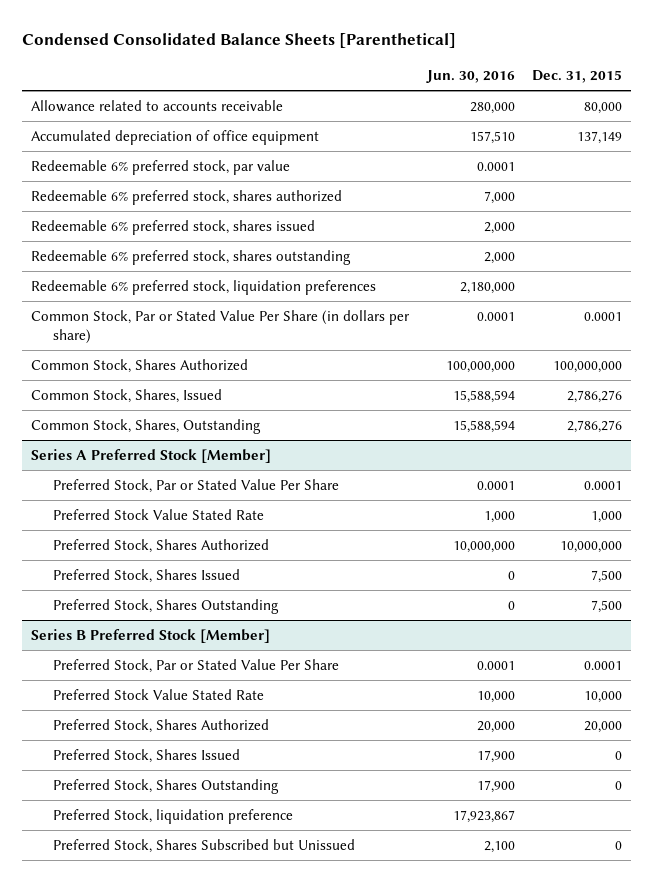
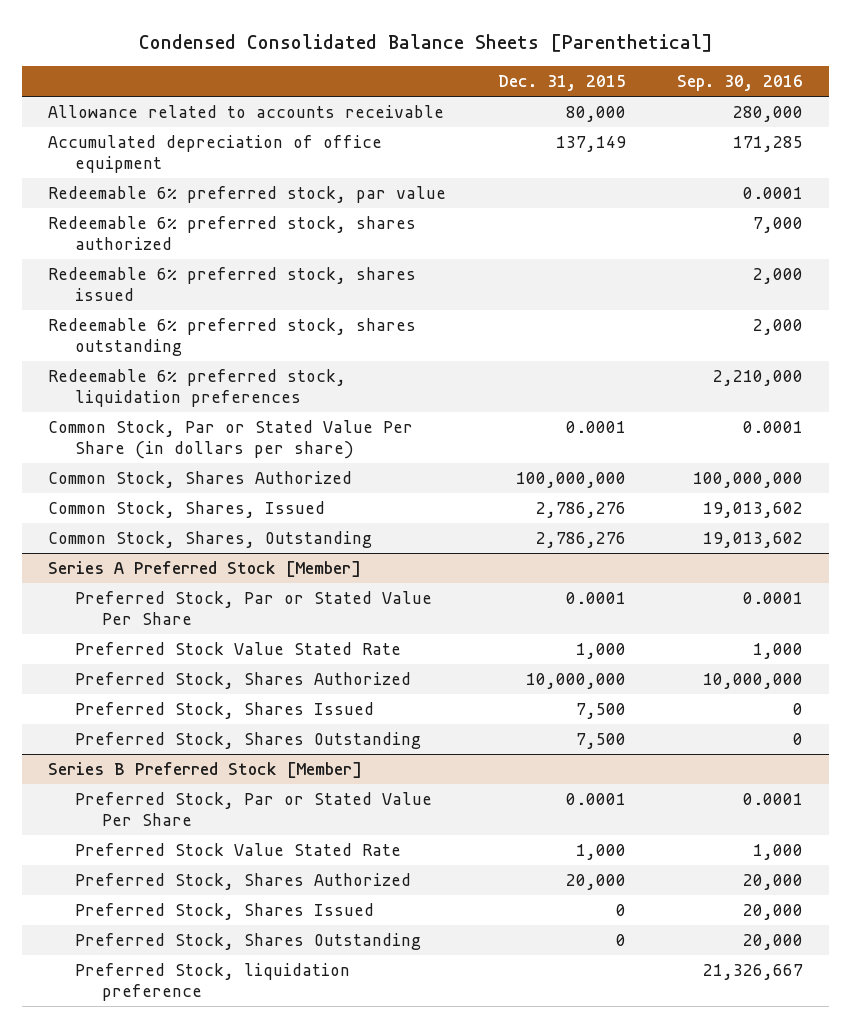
[425,69,515,83] Jun. 30, 2016 -> none
none -> [677,75,804,92] Sep. 30, 2016
[584,690,623,703] 10,000 -> [575,843,626,860] 1,000
[52,838,355,853] Preferred Stock, Shares Subscribed but Unissued -> none

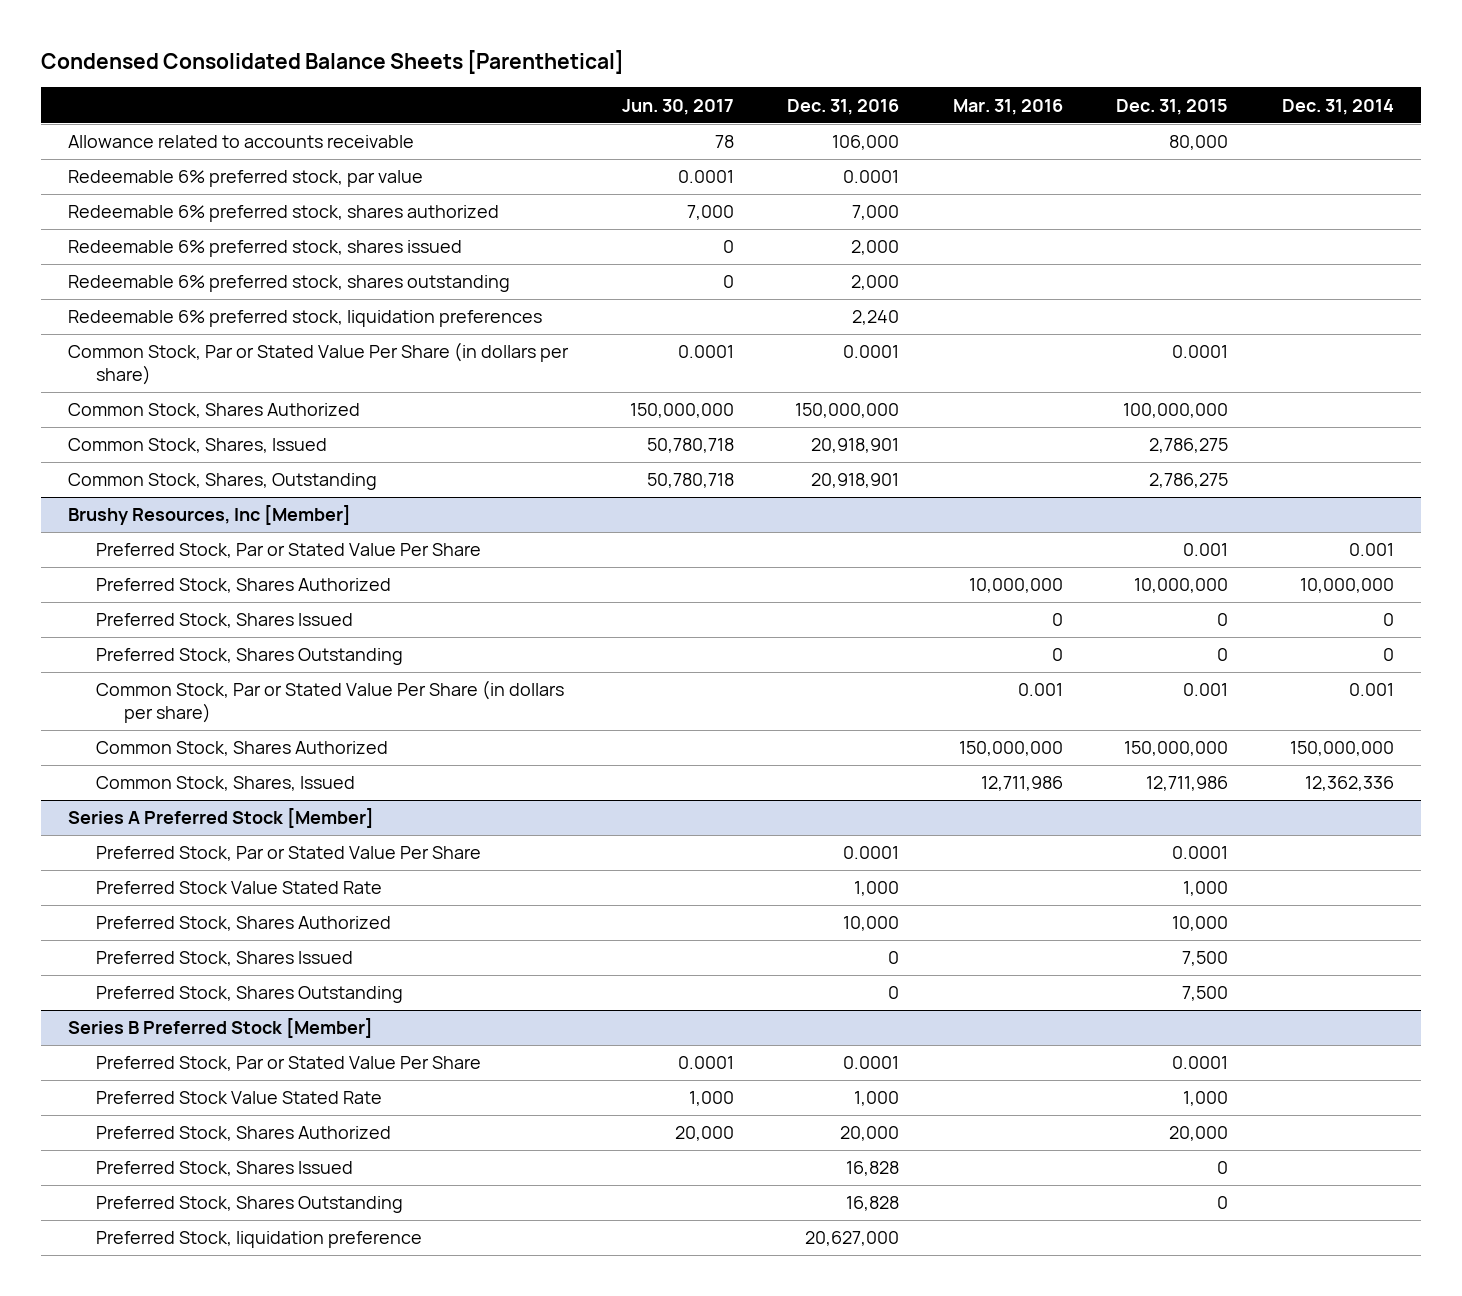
[677,75,804,92] Sep. 30, 2016 -> none
none -> [621,98,734,115] Jun. 30, 2017
none -> [787,98,900,115] Dec. 31, 2016
none -> [952,98,1063,115] Mar. 31, 2016
none -> [1281,98,1394,115] Dec. 31, 2014
[47,134,382,174] Accumulated depreciation of office equipment -> none
[535,501,626,518] 2,786,276 -> [1149,438,1229,454] 2,786,275
[535,531,626,548] 2,786,276 -> [1149,473,1229,489] 2,786,275
none -> [67,505,351,526] Brushy Resources, Inc [Member]
none -> [95,543,481,559] Preferred Stock, Par or Stated Value Per Share
none -> [95,578,391,594] Preferred Stock, Shares Authorized
none -> [95,613,353,629] Preferred Stock, Shares Issued
none -> [95,648,403,666] Preferred Stock, Shares Outstanding
none -> [95,680,564,723] Common Stock, Par or Stated Value Per Share (in dollars per share)
none -> [95,741,388,757] Common Stock, Shares Authorized
none -> [95,776,355,792] Common Stock, Shares, Issued
[525,672,626,689] 10,000,000 -> [1172,916,1229,932] 10,000

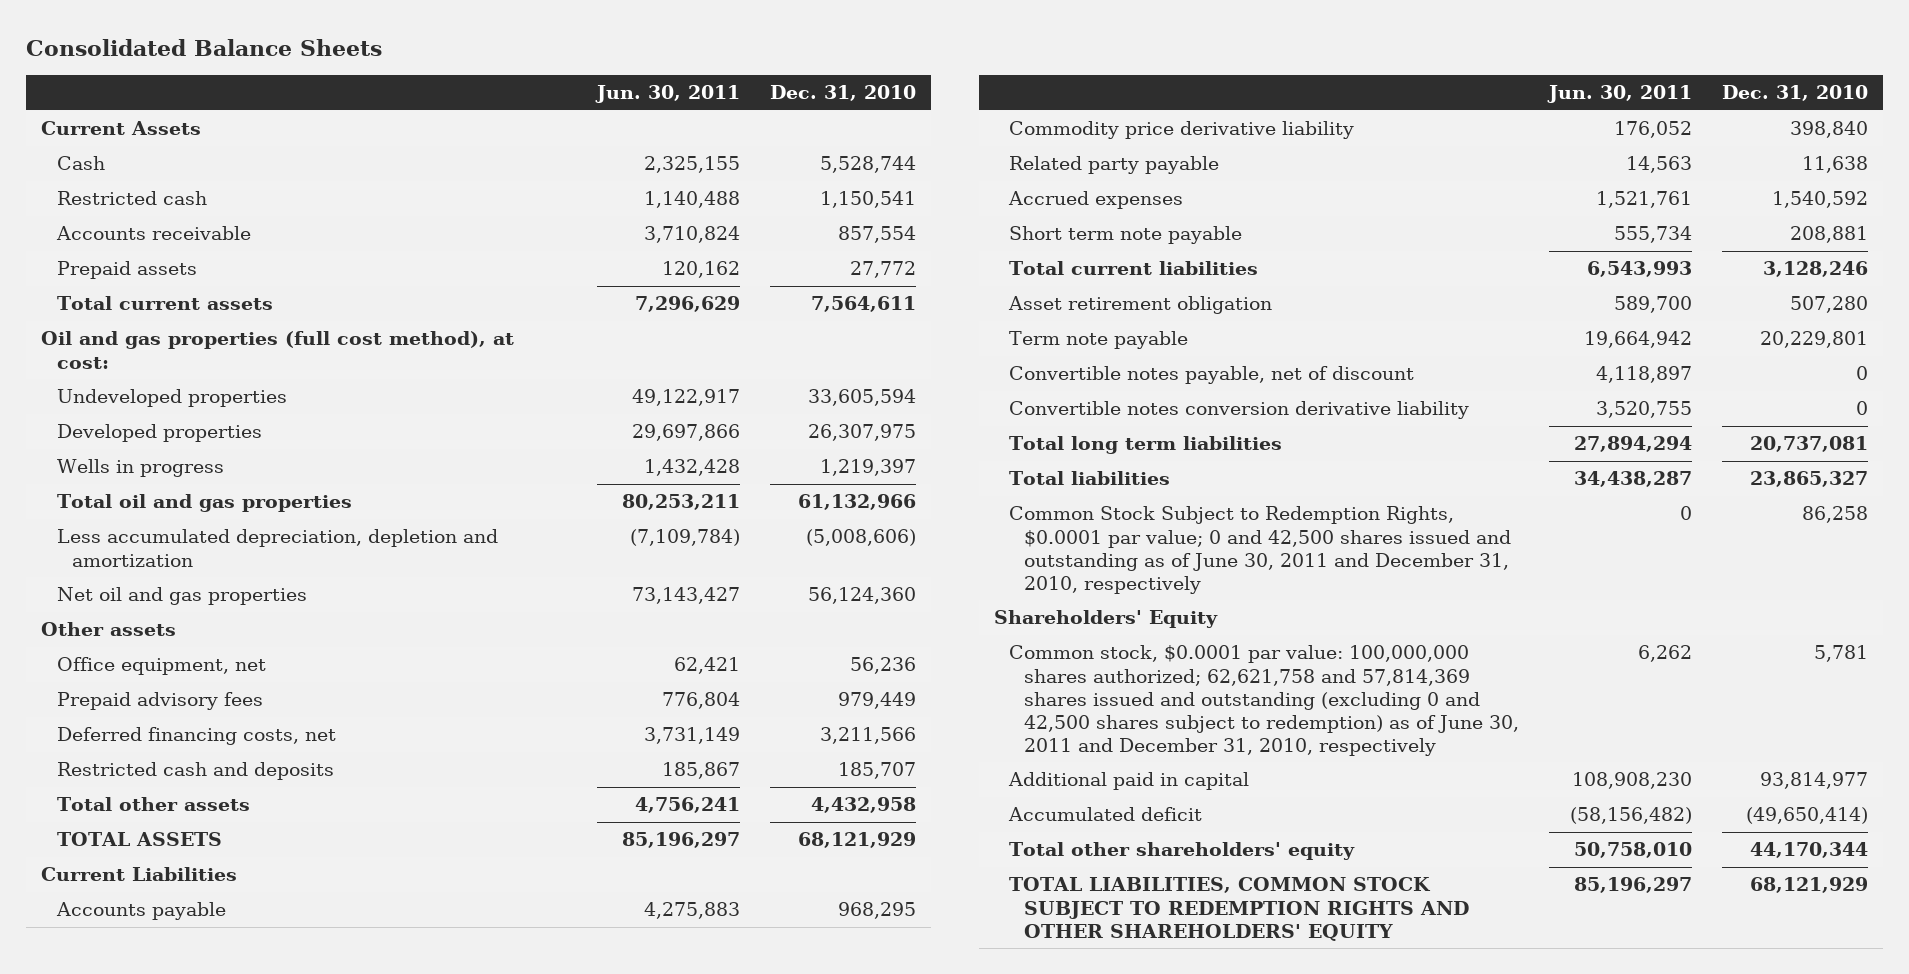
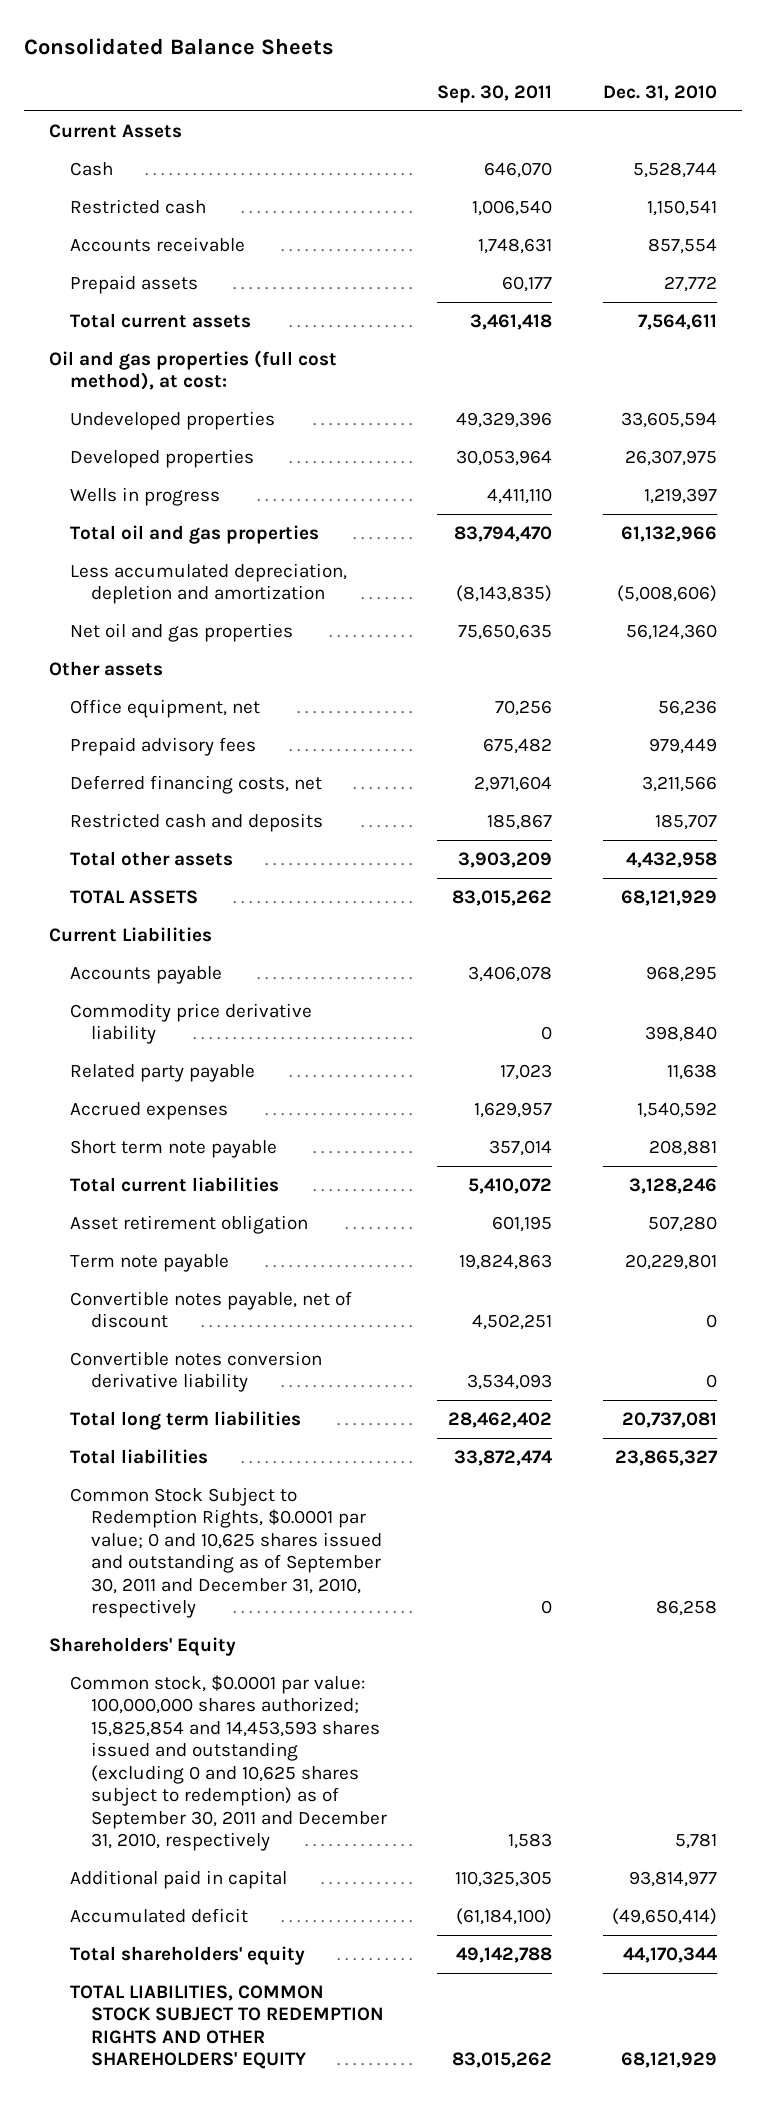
[594,85,740,104] Jun. 30, 2011 -> none
none -> [437,84,553,103] Sep. 30, 2011
[1009,506,1512,594] Common Stock Subject to Redemption Rights, $0.0001 par value; 0 and 42,500 shares issued and outstanding as of June 30, 2011 and December 31, 2010, respectively -> [70,1486,383,1619] Common Stock Subject to Redemption Rights, $0.0001 par value; 0 and 10,625 shares issued and outstanding as of September 30, 2011 and December 31, 2010, respectively
[1009,645,1520,757] Common stock, $0.0001 par value: 100,000,000 shares authorized; 62,621,758 and 57,814,369 shares issued and outstanding (excluding 0 and 42,500 shares subject to redemption) as of June 30, 2011 and December 31, 2010, respectively -> [70,1674,388,1852] Common stock, $0.0001 par value: 100,000,000 shares authorized; 15,825,854 and 14,453,593 shares issued and outstanding (excluding 0 and 10,625 shares subject to redemption) as of September 30, 2011 and December 31, 2010, respectively
[1009,842,1356,861] Total other shareholders' equity -> [70,1945,306,1965] Total shareholders' equity

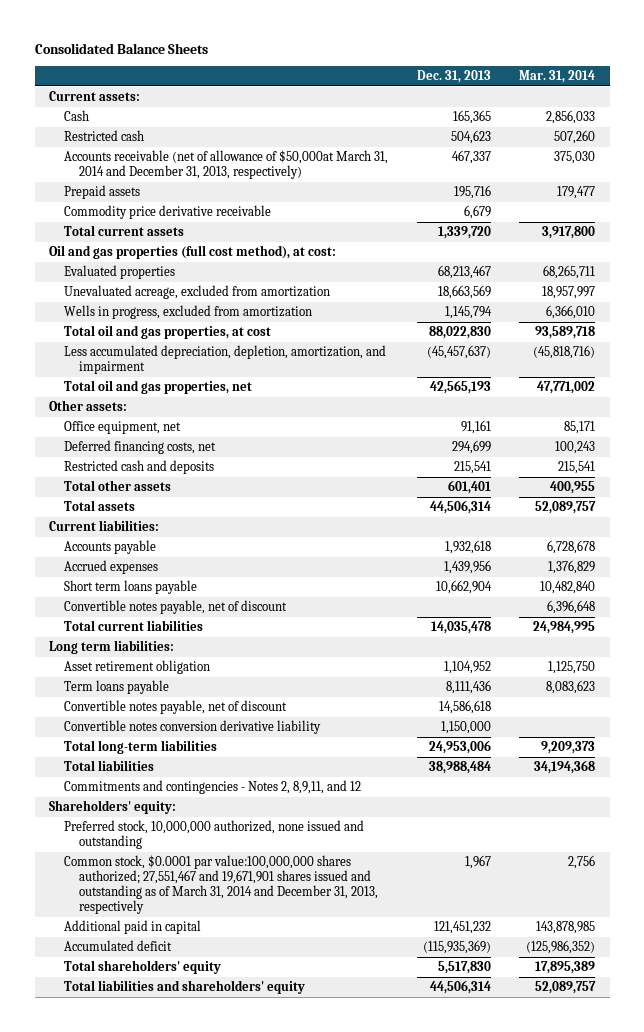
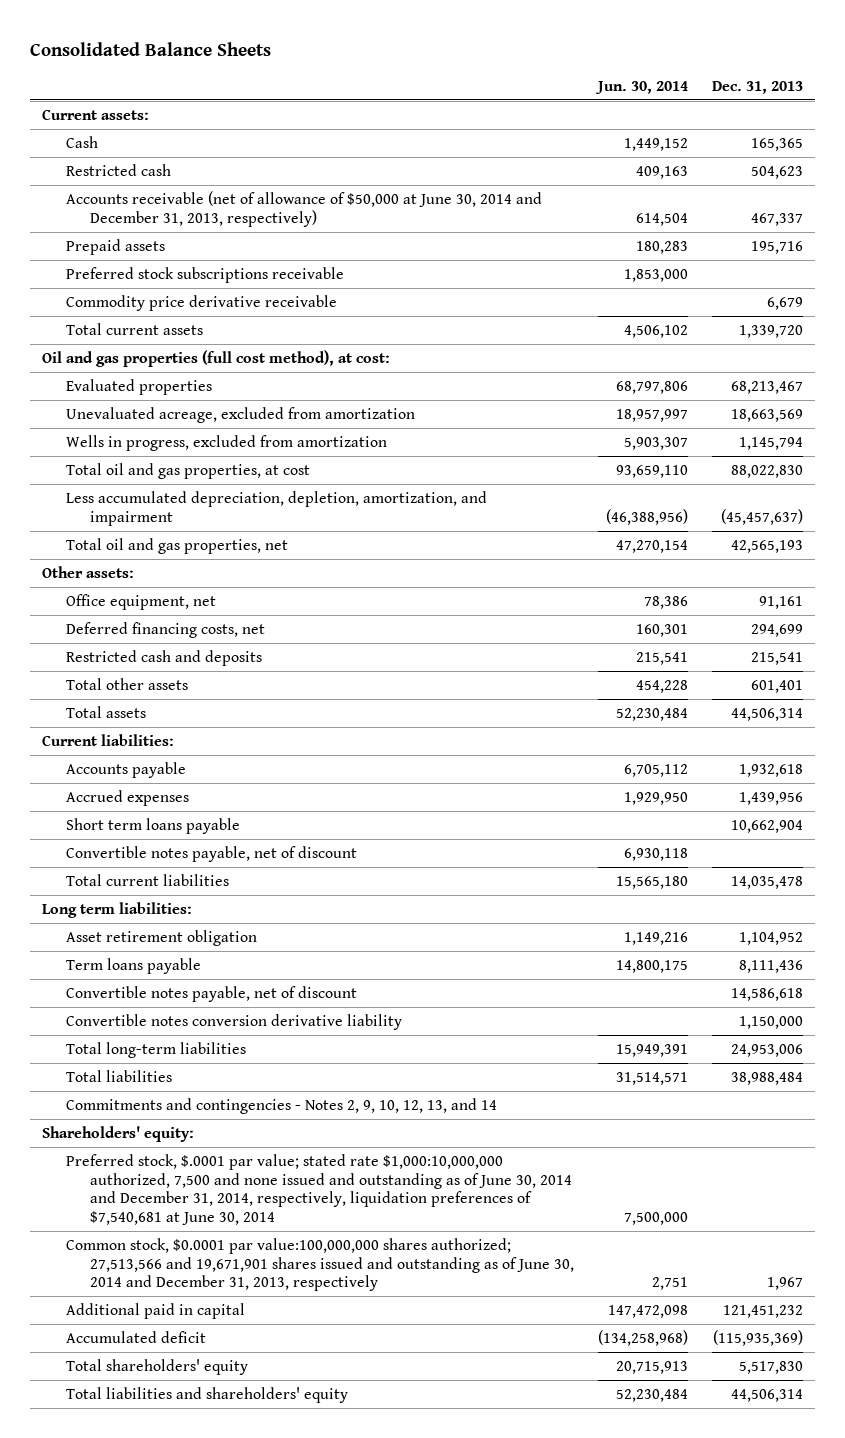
[519,70,596,84] Mar. 31, 2014 -> none
none -> [594,80,688,94] Jun. 30, 2014
[64,149,389,180] Accounts receivable (net of allowance of $50,000at March 31, 2014 and December 31, 2013, respectively) -> [66,190,543,227] Accounts receivable (net of allowance of $50,000 at June 30, 2014 and December 31, 2013, respectively)
none -> [66,266,345,283] Preferred stock subscriptions receivable
[64,779,362,794] Commitments and contingencies - Notes 2, 8,9,11, and 12 -> [66,1097,498,1114] Commitments and contingencies - Notes 2, 9, 10, 12, 13, and 14
[64,819,365,850] Preferred stock, 10,000,000 authorized, none issued and outstanding -> [66,1153,573,1226] Preferred stock, $.0001 par value; stated rate $1,000:10,000,000 authorized, 7,500 and none issued and outstanding as of June 30, 2014 and December 31, 2014, respectively, liquidation preferences of $7,540,681 at June 30, 2014
[64,854,379,915] Common stock, $0.0001 par value:100,000,000 shares authorized; 27,551,467 and 19,671,901 shares issued and outstanding as of March 31, 2014 and December 31, 2013, respectively -> [66,1237,575,1292] Common stock, $0.0001 par value:100,000,000 shares authorized; 27,513,566 and 19,671,901 shares issued and outstanding as of June 30, 2014 and December 31, 2013, respectively

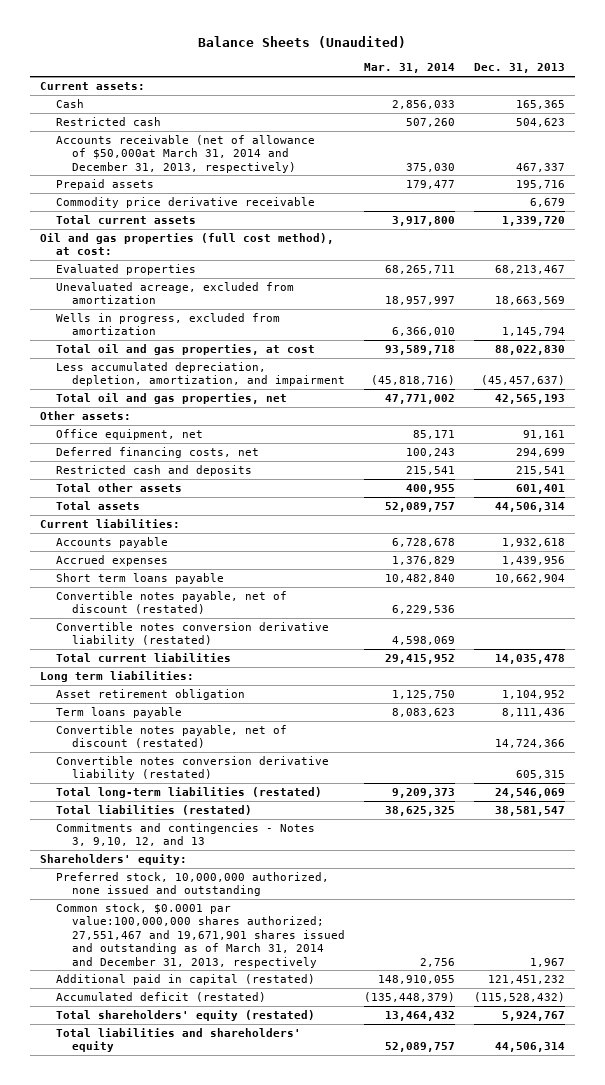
[30,41,272,56] Consolidated Balance Sheets -> [198,36,407,49] Balance Sheets (Unaudited)
[594,80,688,94] Jun. 30, 2014 -> none
none -> [364,63,456,74] Mar. 31, 2014
[66,190,543,227] Accounts receivable (net of allowance of $50,000 at June 30, 2014 and December 31, 2013, respectively) -> [55,134,315,173] Accounts receivable (net of allowance of $50,000at March 31, 2014 and December 31, 2013, respectively)
[66,266,345,283] Preferred stock subscriptions receivable -> none
[66,845,358,862] Convertible notes payable, net of discount -> [55,590,287,615] Convertible notes payable, net of discount (restated)
none -> [55,621,329,647] Convertible notes conversion derivative liability (restated)
[66,985,358,1002] Convertible notes payable, net of discount -> [55,724,287,749] Convertible notes payable, net of discount (restated)
[730,987,803,1001] 14,586,618 -> [495,739,566,749] 14,724,366
[66,1013,403,1030] Convertible notes conversion derivative liability -> [55,755,329,781] Convertible notes conversion derivative liability (restated)
[738,1015,803,1029] 1,150,000 -> [516,770,566,780] 605,315
[66,1041,247,1058] Total long-term liabilities -> [55,786,322,798] Total long-term liabilities (restated)
[730,1043,803,1057] 24,953,006 -> [495,787,566,798] 24,546,069
[66,1069,173,1082] Total liabilities -> [55,804,252,815] Total liabilities (restated)
[730,1071,803,1085] 38,988,484 -> [495,805,566,816] 38,581,547
[66,1097,498,1114] Commitments and contingencies - Notes 2, 9, 10, 12, 13, and 14 -> [55,822,315,847] Commitments and contingencies - Notes 3, 9,10, 12, and 13
[66,1153,573,1226] Preferred stock, $.0001 par value; stated rate $1,000:10,000,000 authorized, 7,500 and none issued and outstanding as of June 30, 2014 and December 31, 2014, respectively, liquidation preferences of $7,540,681 at June 30, 2014 -> [55,871,329,897] Preferred stock, 10,000,000 authorized, none issued and outstanding
[66,1237,575,1292] Common stock, $0.0001 par value:100,000,000 shares authorized; 27,513,566 and 19,671,901 shares issued and outstanding as of June 30, 2014 and December 31, 2013, respectively -> [55,902,345,968] Common stock, $0.0001 par value:100,000,000 shares authorized; 27,551,467 and 19,671,901 shares issued and outstanding as of March 31, 2014 and December 31, 2013, respectively
[66,1302,246,1319] Additional paid in capital -> [55,973,315,985] Additional paid in capital (restated)
[66,1330,207,1343] Accumulated deficit -> [55,991,266,1002] Accumulated deficit (restated)
[712,1329,803,1346] (115,935,369) -> [474,991,566,1002] (115,528,432)
[66,1358,249,1375] Total shareholders' equity -> [55,1009,315,1021] Total shareholders' equity (restated)
[738,1360,803,1374] 5,517,830 -> [502,1010,566,1021] 5,924,767

